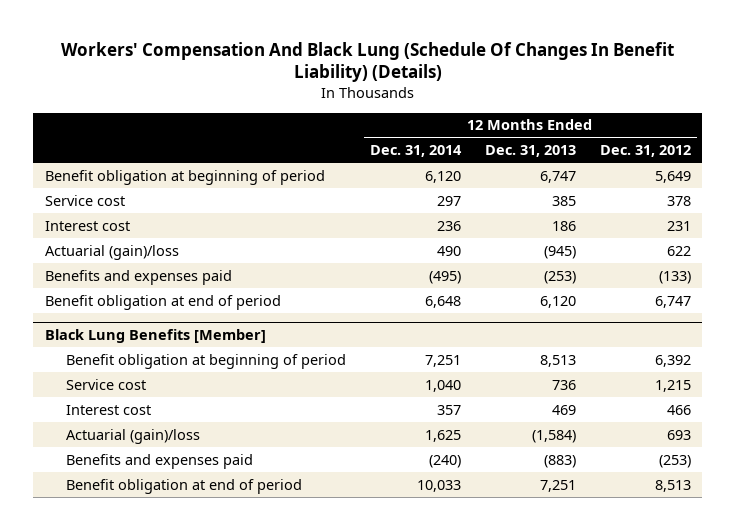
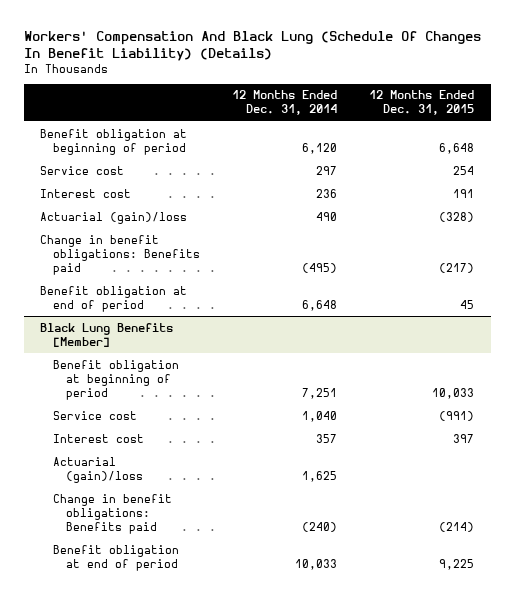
[484,145,576,158] Dec. 31, 2013 -> none
[599,145,691,158] Dec. 31, 2012 -> none
none -> [369,90,475,116] 12 Months Ended Dec. 31, 2015
[44,269,232,285] Benefits and expenses paid -> [39,234,200,275] Change in benefit obligations: Benefits paid
[65,453,253,469] Benefits and expenses paid -> [52,493,172,534] Change in benefit obligations: Benefits paid

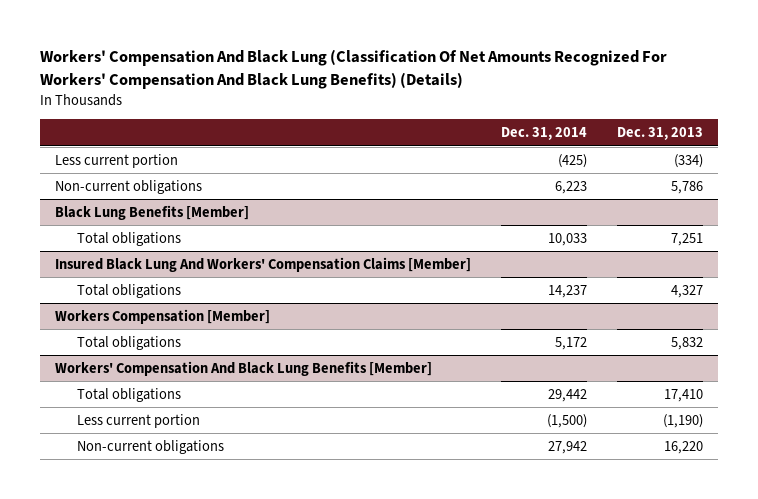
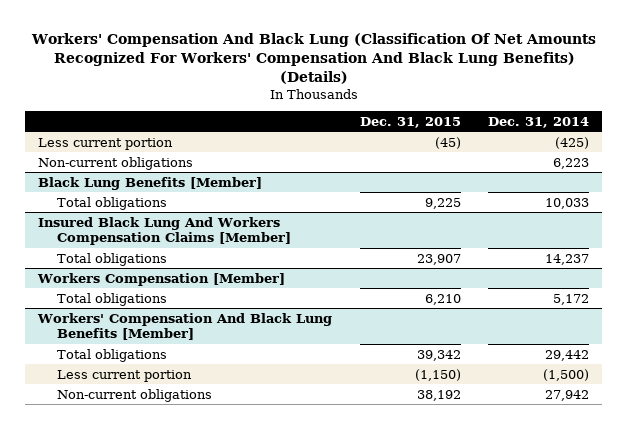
[617,127,704,141] Dec. 31, 2013 -> none
none -> [359,116,461,128] Dec. 31, 2015
[54,257,471,273] Insured Black Lung And Workers' Compensation Claims [Member] -> [38,216,291,245] Insured Black Lung And Workers Compensation Claims [Member]

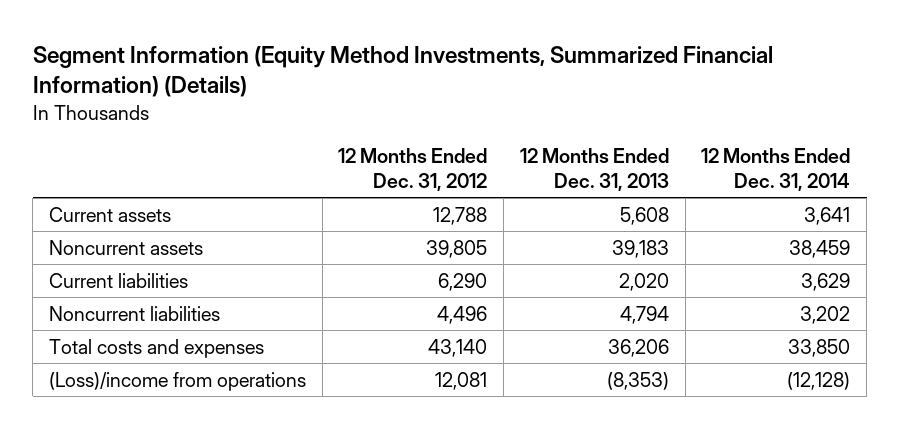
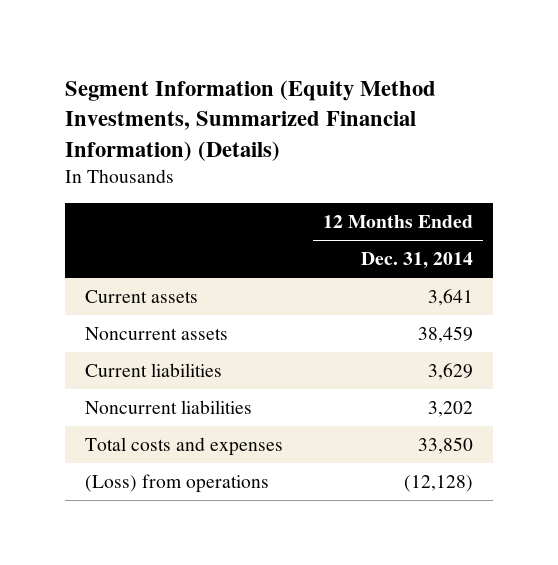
[338,147,488,191] 12 Months Ended Dec. 31, 2012 -> none
[519,147,669,191] 12 Months Ended Dec. 31, 2013 -> none
[48,371,306,391] (Loss)/income from operations -> [85,474,270,494] (Loss) from operations

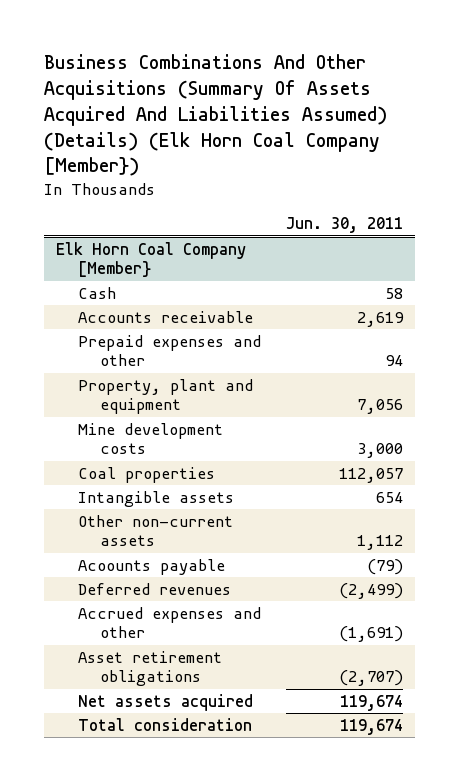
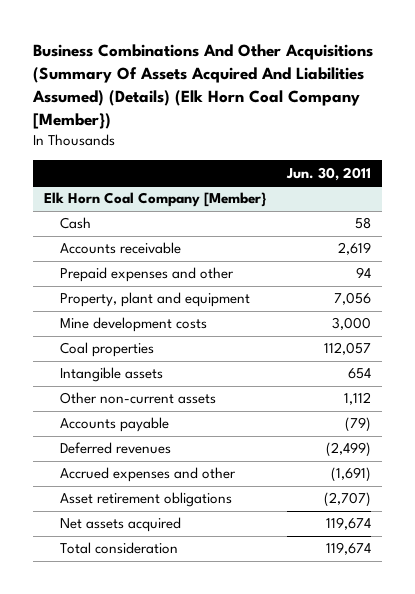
[78,558,226,575] Acoounts payable -> [59,417,169,433] Accounts payable

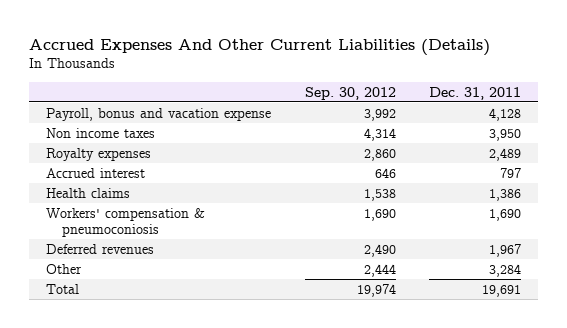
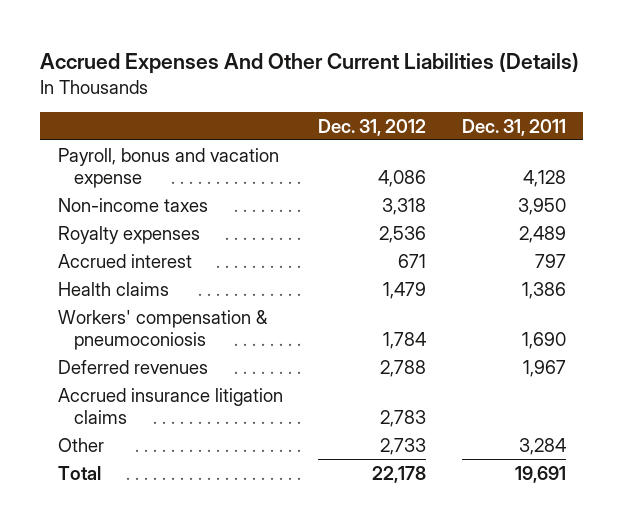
[304,86,396,100] Sep. 30, 2012 -> none
none -> [318,118,427,136] Dec. 31, 2012
[45,127,155,138] Non income taxes -> [58,197,209,212] Non-income taxes
none -> [58,387,284,425] Accrued insurance litigation claims

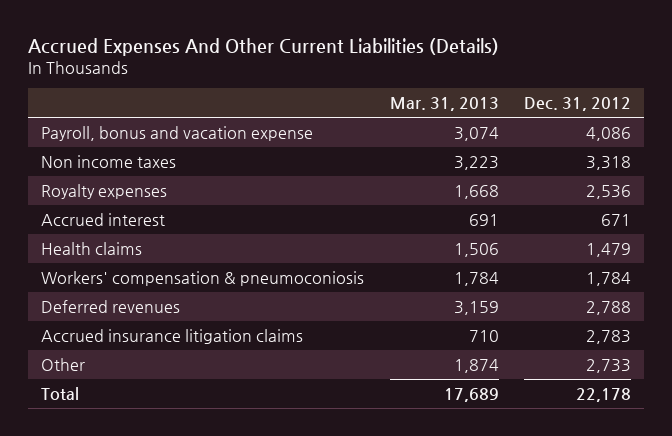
[461,118,566,136] Dec. 31, 2011 -> none
none -> [389,97,499,112] Mar. 31, 2013
[58,197,209,212] Non-income taxes -> [40,154,176,168] Non income taxes

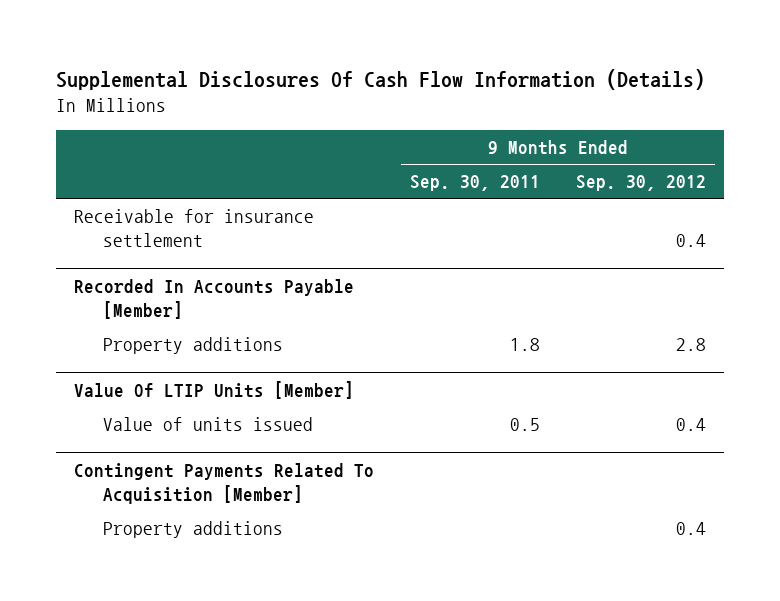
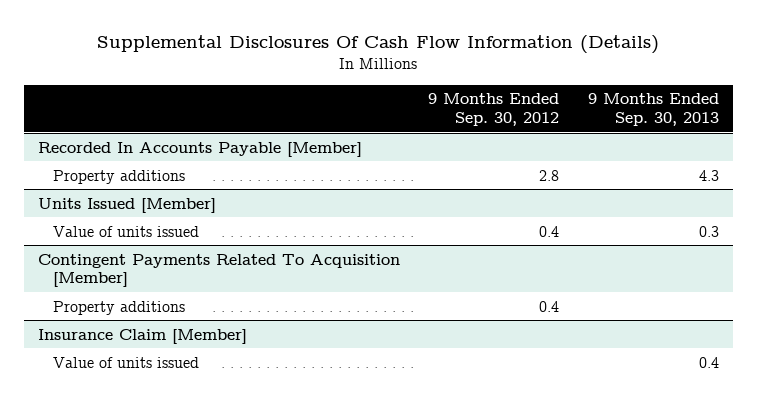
[409,175,540,192] Sep. 30, 2011 -> none
none -> [587,93,719,127] 9 Months Ended Sep. 30, 2013
[74,209,315,247] Receivable for insurance settlement -> none
[74,380,355,399] Value Of LTIP Units [Member] -> none
none -> [37,197,216,213] Units Issued [Member]
none -> [37,328,247,344] Insurance Claim [Member]
none -> [52,356,199,368] Value of units issued

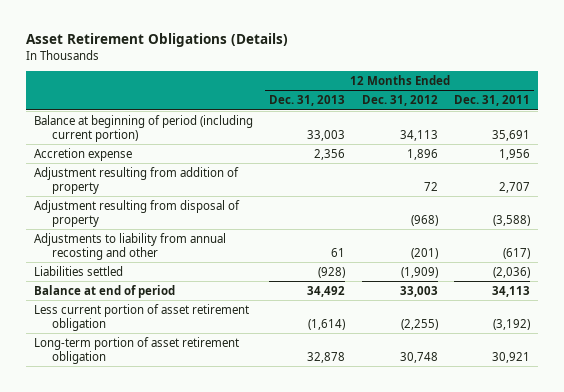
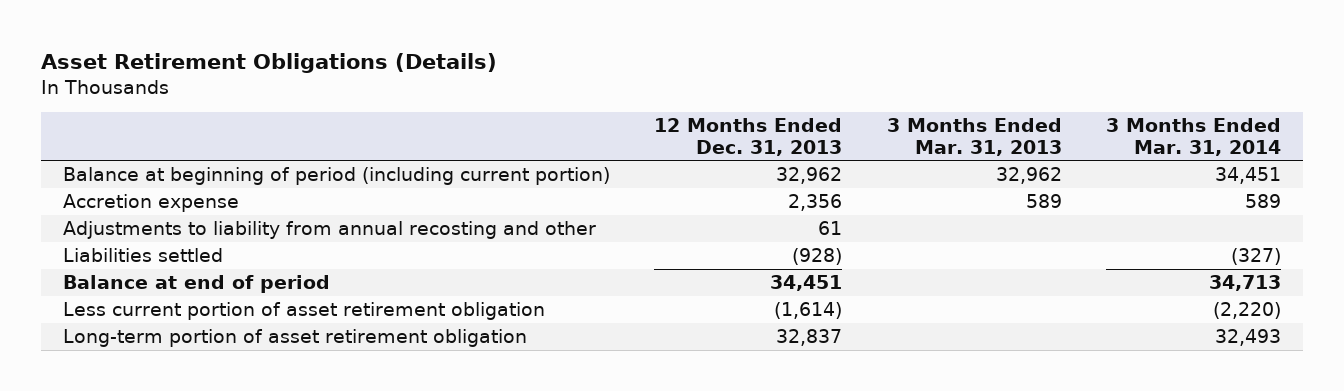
[361,95,438,107] Dec. 31, 2012 -> none
[453,95,530,107] Dec. 31, 2011 -> none
none -> [886,118,1062,156] 3 Months Ended Mar. 31, 2013
none -> [1105,118,1281,156] 3 Months Ended Mar. 31, 2014
[307,129,346,141] 33,003 -> [776,167,843,185] 32,962
[34,166,240,194] Adjustment resulting from addition of property -> none
[34,199,241,227] Adjustment resulting from disposal of property -> none
[307,285,346,297] 34,492 -> [770,275,843,292] 34,451
[307,351,346,363] 32,878 -> [776,329,843,347] 32,837

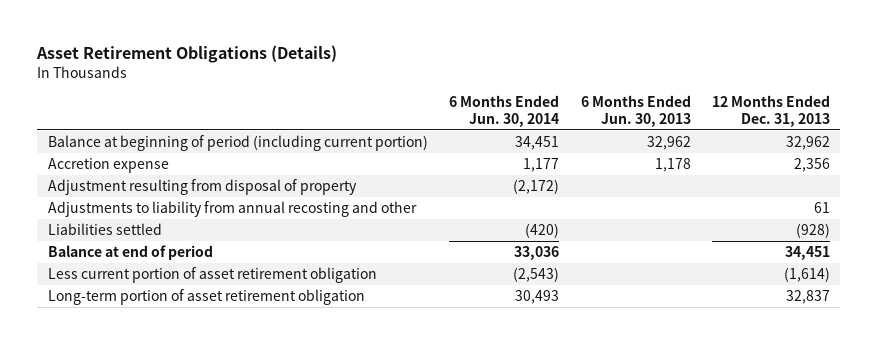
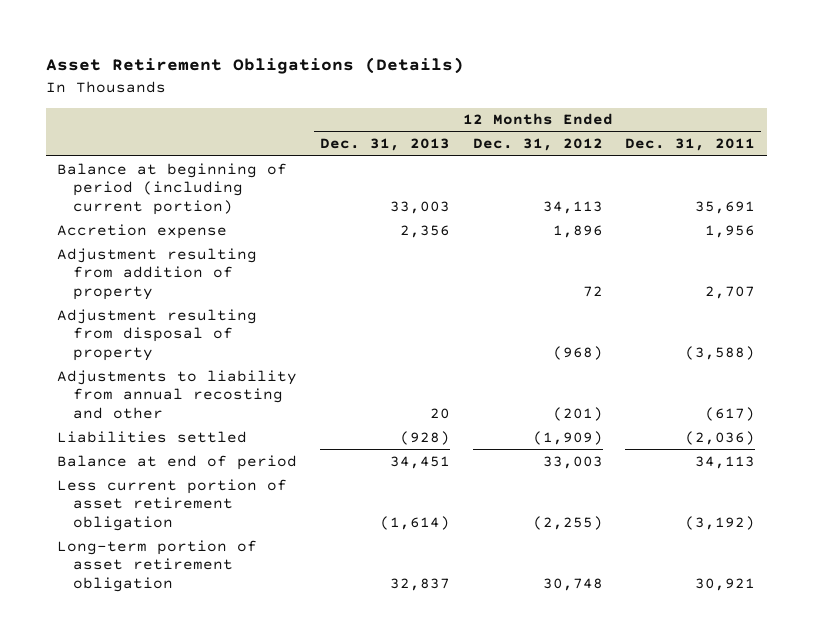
[449,95,560,127] 6 Months Ended Jun. 30, 2014 -> none
[580,95,691,127] 6 Months Ended Jun. 30, 2013 -> none
none -> [472,138,603,152] Dec. 31, 2012
none -> [625,138,756,152] Dec. 31, 2011
[785,135,830,150] 32,962 -> [389,200,450,214] 33,003
none -> [57,247,258,300] Adjustment resulting from addition of property
[813,201,830,213] 61 -> [429,407,450,419] 20

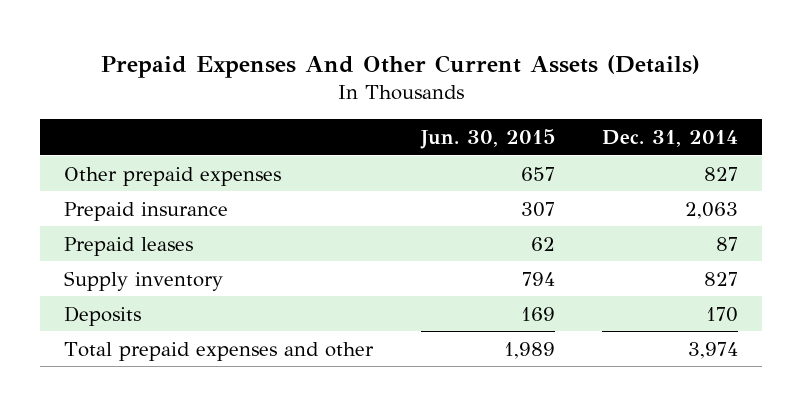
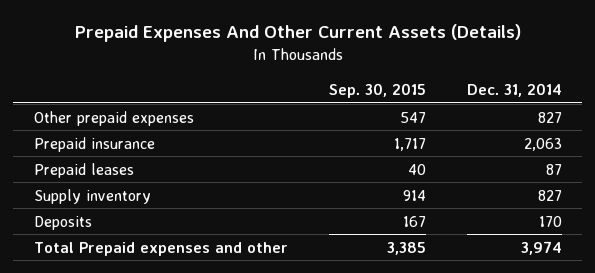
[419,129,555,150] Jun. 30, 2015 -> none
none -> [328,82,426,98] Sep. 30, 2015
[63,341,374,361] Total prepaid expenses and other -> [33,241,288,256] Total Prepaid expenses and other

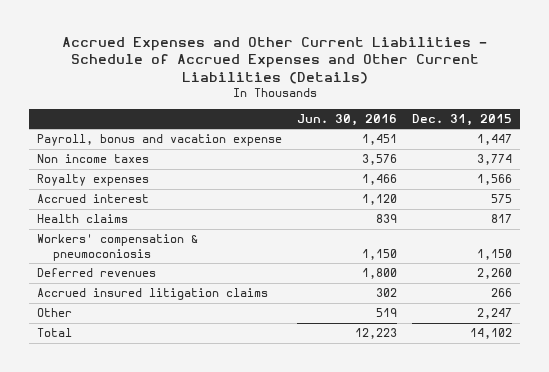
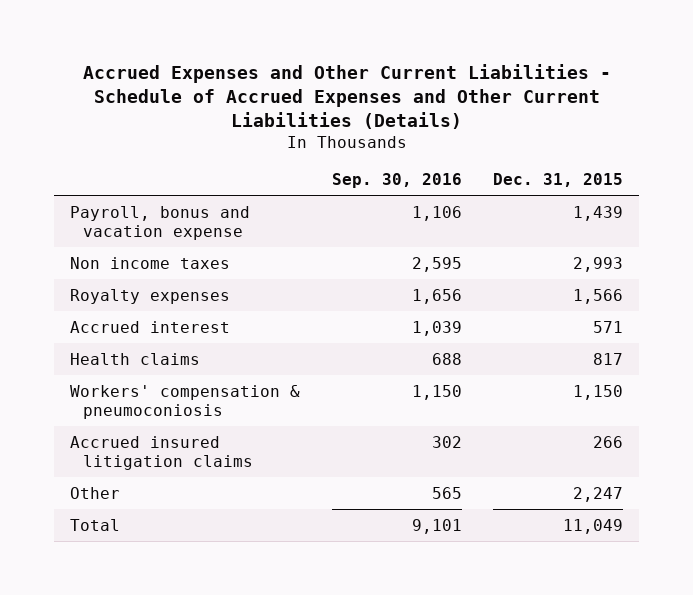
[297,113,398,126] Jun. 30, 2016 -> none
none -> [331,173,462,189] Sep. 30, 2016
[477,134,513,146] 1,447 -> [573,205,624,221] 1,439
[477,154,513,166] 3,774 -> [573,256,624,272] 2,993
[491,194,513,204] 575 -> [593,320,624,333] 571
[36,268,156,278] Deferred revenues -> none
[470,328,513,340] 14,102 -> [563,518,624,534] 11,049

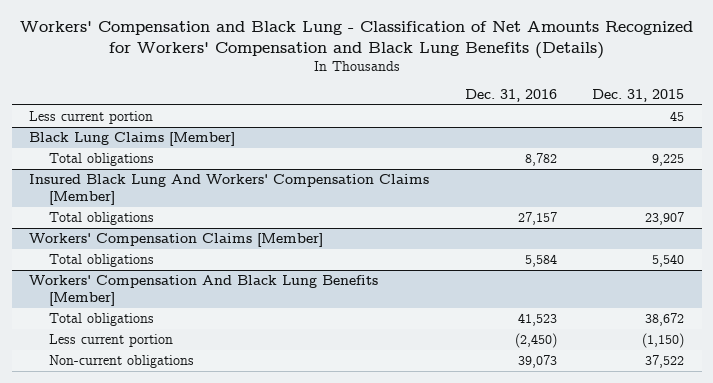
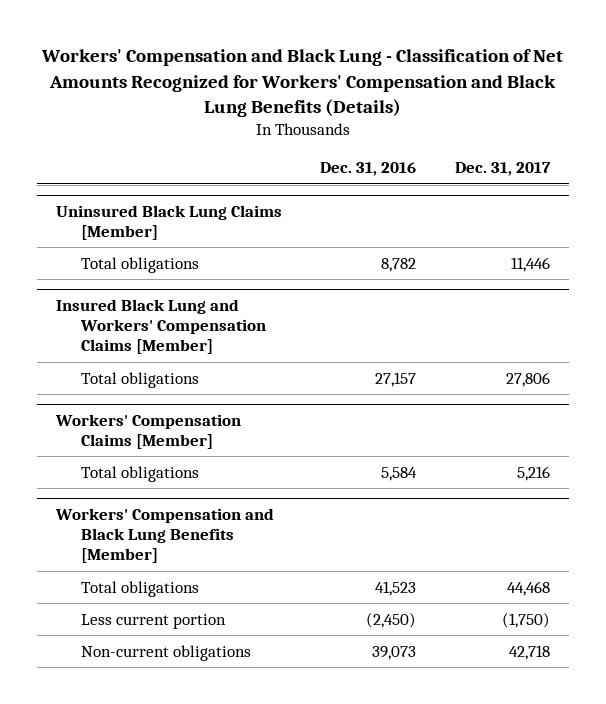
[591,89,684,103] Dec. 31, 2015 -> none
none -> [454,162,551,177] Dec. 31, 2017
[29,110,154,124] Less current portion -> none
[29,131,236,146] Black Lung Claims [Member] -> [56,204,283,240] Uninsured Black Lung Claims [Member]
[29,173,430,205] Insured Black Lung And Workers' Compensation Claims [Member] -> [56,298,267,355] Insured Black Lung and Workers' Compensation Claims [Member]
[29,274,379,306] Workers' Compensation And Black Lung Benefits [Member] -> [55,507,275,564] Workers' Compensation and Black Lung Benefits [Member]

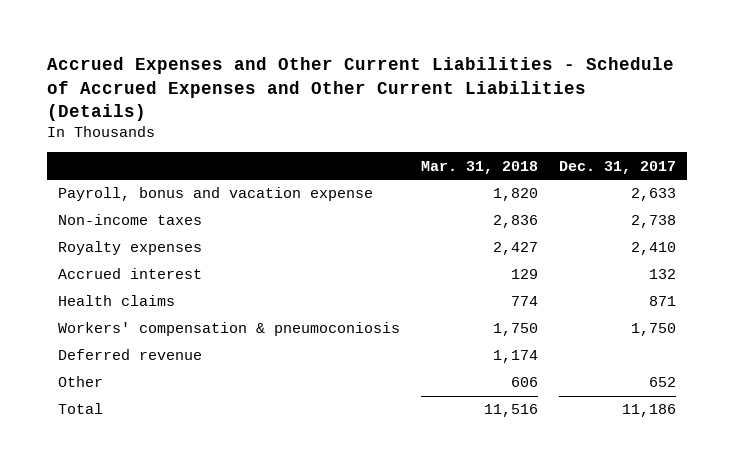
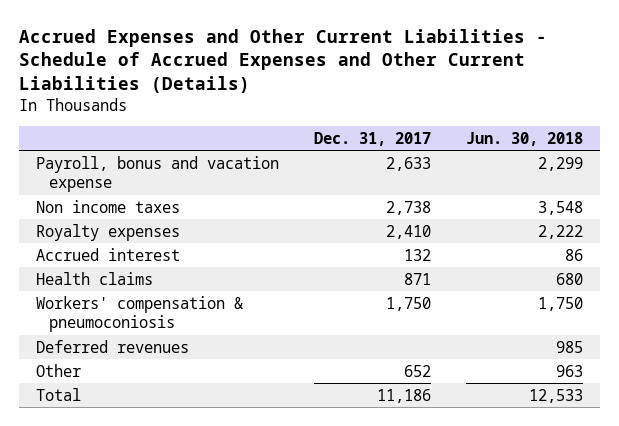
[421,160,539,174] Mar. 31, 2018 -> none
none -> [465,131,583,146] Jun. 30, 2018
[57,214,202,226] Non-income taxes -> [36,199,181,213] Non income taxes
[57,349,202,361] Deferred revenue -> [36,339,190,353] Deferred revenues

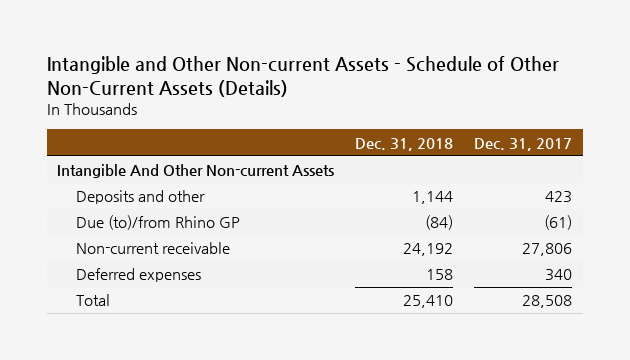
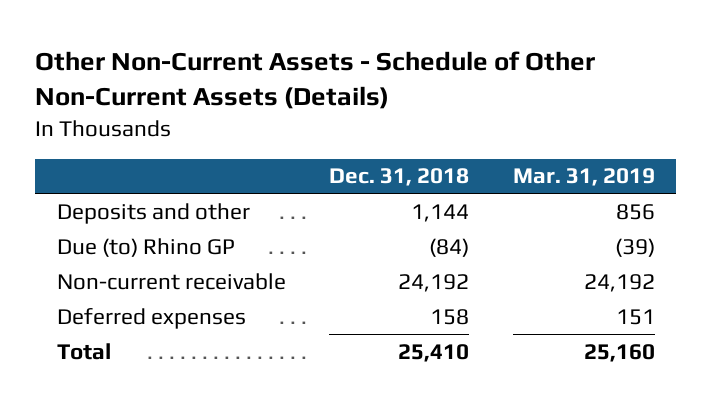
[47,56,560,97] Intangible and Other Non-current Assets - Schedule of Other Non-Current Assets (Details) -> [35,51,596,110] Other Non-Current Assets - Schedule of Other Non-Current Assets (Details)
[474,137,573,151] Dec. 31, 2017 -> none
none -> [512,168,655,187] Mar. 31, 2019
[57,164,335,179] Intangible And Other Non-current Assets -> none
[75,215,240,231] Due (to)/from Rhino GP -> [56,237,235,257] Due (to) Rhino GP

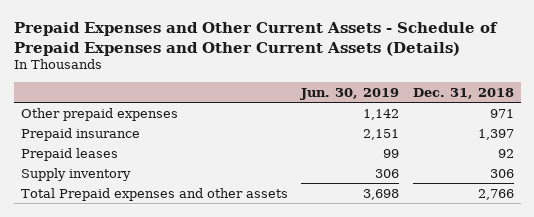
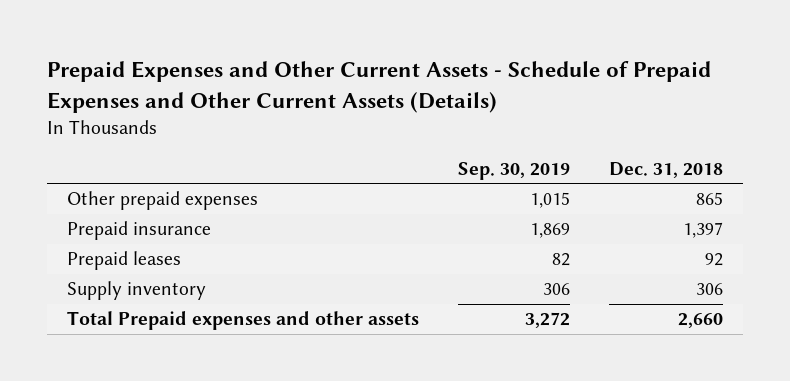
[300,87,400,100] Jun. 30, 2019 -> none
none -> [457,161,570,180] Sep. 30, 2019
[489,108,514,118] 971 -> [696,192,724,206] 865
[477,188,514,200] 2,766 -> [678,313,724,329] 2,660

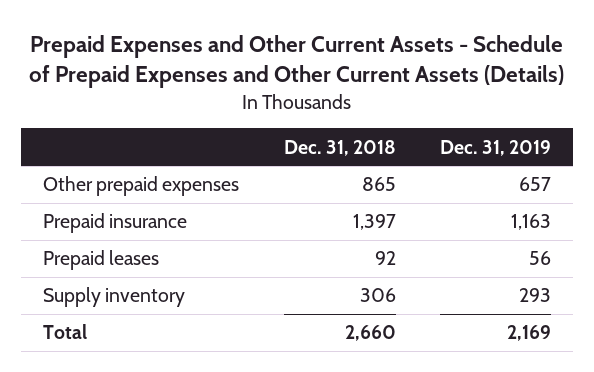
[457,161,570,180] Sep. 30, 2019 -> none
none -> [439,139,551,156] Dec. 31, 2019
[66,311,419,331] Total Prepaid expenses and other assets -> [43,324,88,340] Total

